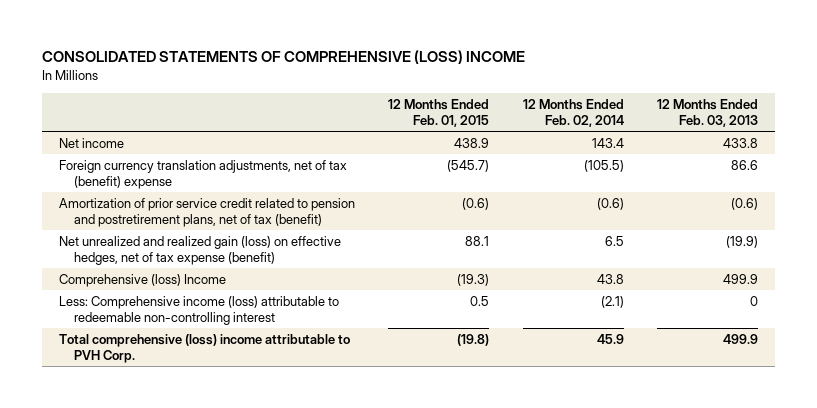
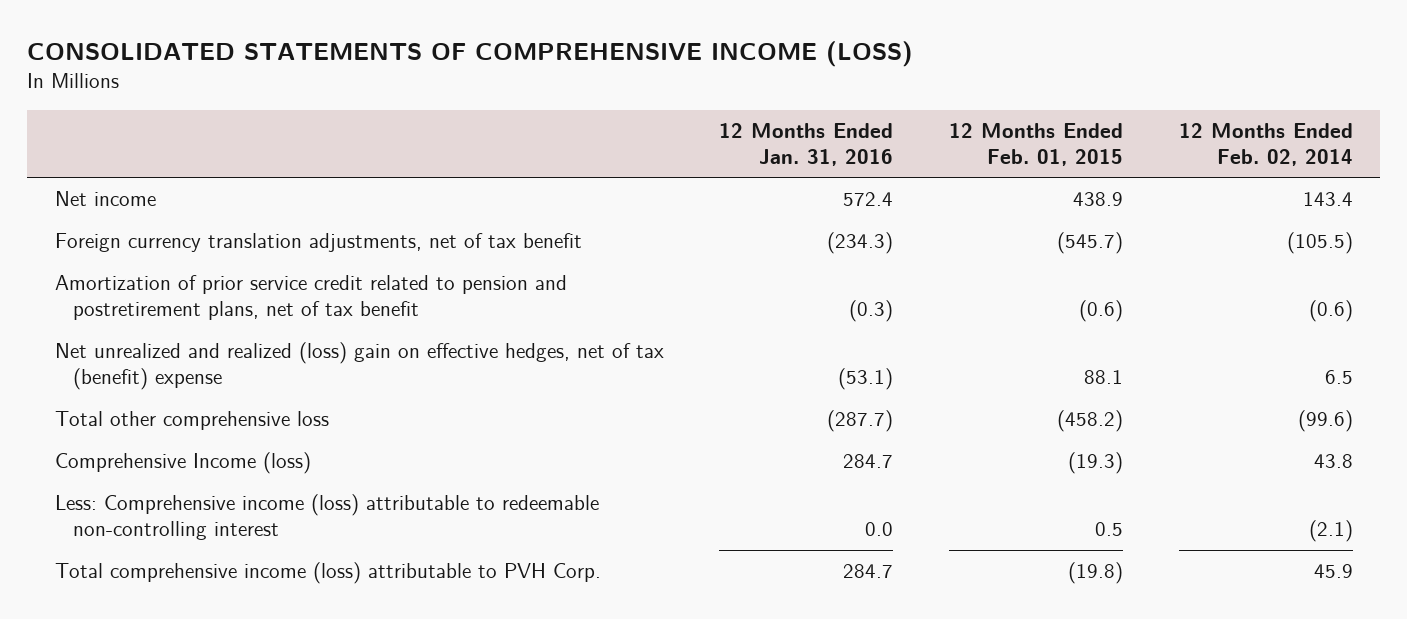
[41,50,525,65] CONSOLIDATED STATEMENTS OF COMPREHENSIVE (LOSS) INCOME -> [26,40,913,67] CONSOLIDATED STATEMENTS OF COMPREHENSIVE INCOME (LOSS)
[657,98,759,128] 12 Months Ended Feb. 03, 2013 -> none
none -> [719,122,894,166] 12 Months Ended Jan. 31, 2016
[58,159,347,190] Foreign currency translation adjustments, net of tax (benefit) expense -> [54,233,582,253] Foreign currency translation adjustments, net of tax benefit
[58,197,355,228] Amortization of prior service credit related to pension and postretirement plans, net of tax (benefit) -> [54,275,567,321] Amortization of prior service credit related to pension and postretirement plans, net of tax benefit
[58,235,341,266] Net unrealized and realized gain (loss) on effective hedges, net of tax expense (benefit) -> [54,342,664,391] Net unrealized and realized (loss) gain on effective hedges, net of tax (benefit) expense
none -> [54,411,329,431] Total other comprehensive loss
[58,273,226,287] Comprehensive (loss) Income -> [54,452,311,475] Comprehensive Income (loss)
[58,333,350,364] Total comprehensive (loss) income attributable to PVH Corp. -> [54,562,601,585] Total comprehensive income (loss) attributable to PVH Corp.

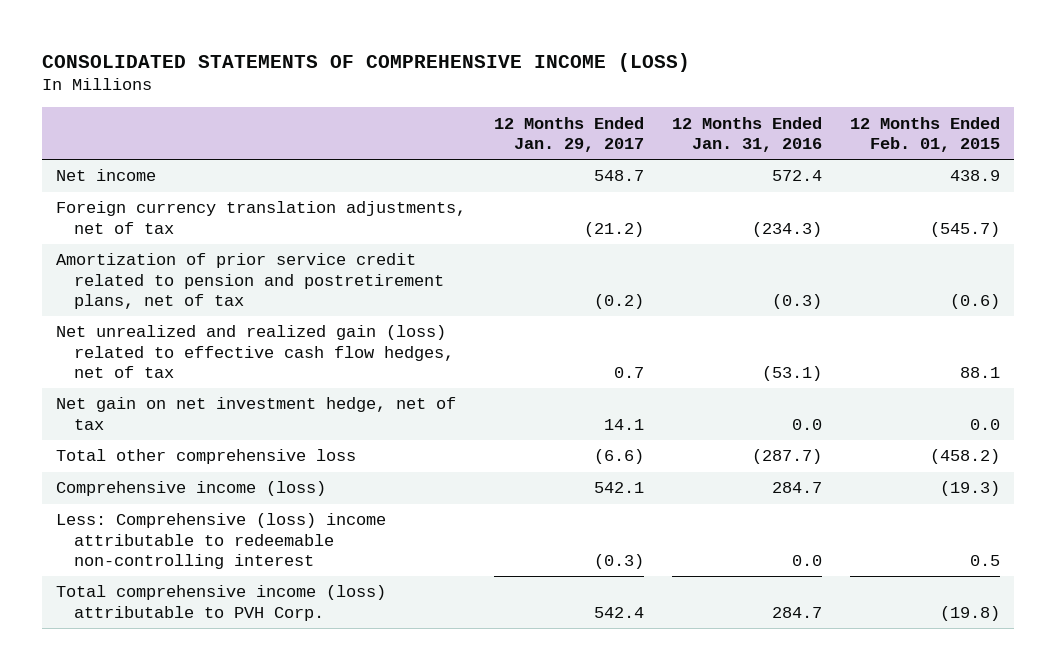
[1178,122,1353,166] 12 Months Ended Feb. 02, 2014 -> none
none -> [493,116,644,152] 12 Months Ended Jan. 29, 2017
[54,233,582,253] Foreign currency translation adjustments, net of tax benefit -> [55,201,466,234] Foreign currency translation adjustments, net of tax
[54,275,567,321] Amortization of prior service credit related to pension and postretirement plans, net of tax benefit -> [55,253,444,309] Amortization of prior service credit related to pension and postretirement plans, net of tax
[54,342,664,391] Net unrealized and realized (loss) gain on effective hedges, net of tax (benefit) expense -> [55,325,454,378] Net unrealized and realized gain (loss) related to effective cash flow hedges, net of tax
none -> [55,397,456,430] Net gain on net investment hedge, net of tax
[54,452,311,475] Comprehensive Income (loss) -> [55,481,326,497] Comprehensive income (loss)
[54,494,599,541] Less: Comprehensive income (loss) attributable to redeemable non-controlling interest -> [55,513,386,569] Less: Comprehensive (loss) income attributable to redeemable non-controlling interest

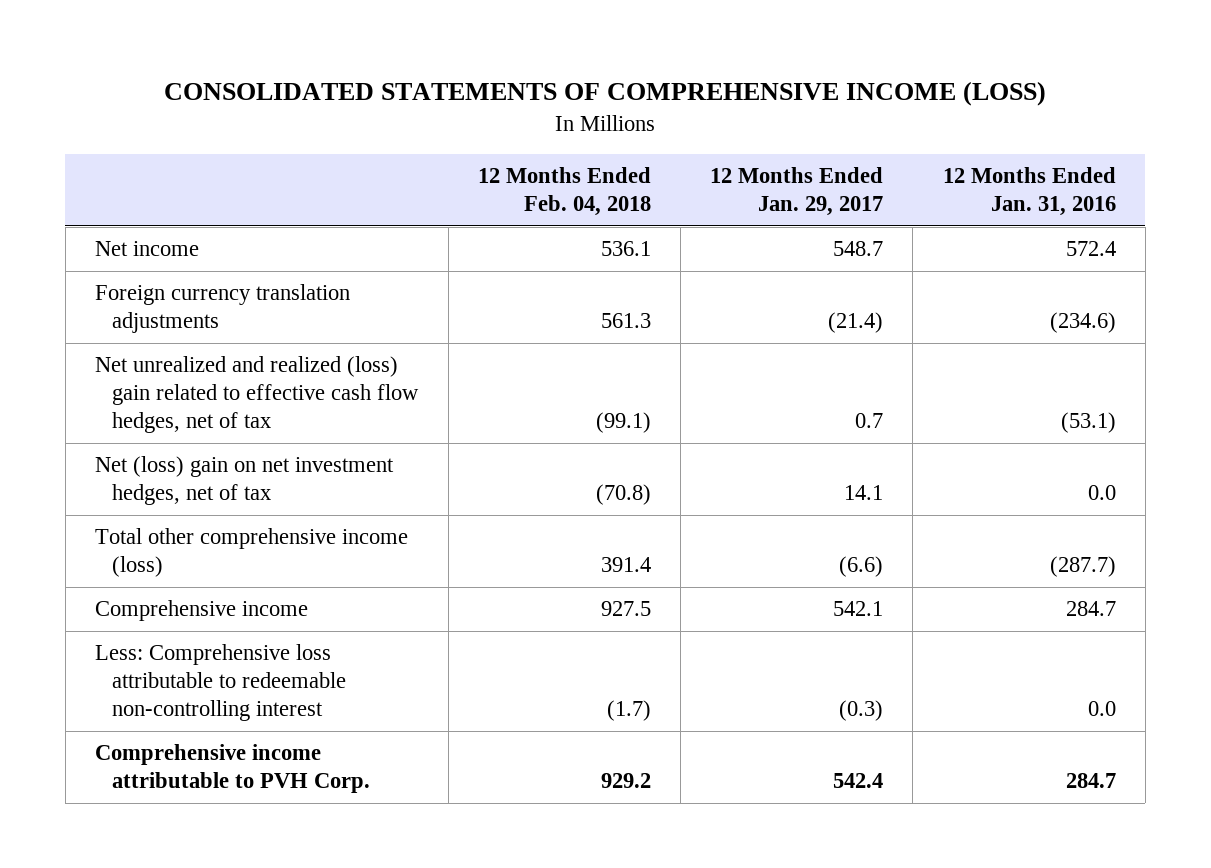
[850,116,1001,152] 12 Months Ended Feb. 01, 2015 -> none
none -> [477,167,651,217] 12 Months Ended Feb. 04, 2018
[55,253,444,309] Amortization of prior service credit related to pension and postretirement plans, net of tax -> none
[55,201,466,234] Foreign currency translation adjustments, net of tax -> [94,284,350,334] Foreign currency translation adjustments
[583,221,644,237] (21.2) -> [828,312,884,334] (21.4)
[752,221,823,237] (234.3) -> [1049,312,1116,334] (234.6)
[55,325,454,378] Net unrealized and realized gain (loss) related to effective cash flow hedges, net of tax -> [94,356,420,434] Net unrealized and realized (loss) gain related to effective cash flow hedges, net of tax
[55,397,456,430] Net gain on net investment hedge, net of tax -> [94,456,394,506] Net (loss) gain on net investment hedges, net of tax
[55,449,356,465] Total other comprehensive loss -> [94,528,408,578] Total other comprehensive income (loss)
[55,481,326,497] Comprehensive income (loss) -> [94,600,308,622] Comprehensive income
[55,513,386,569] Less: Comprehensive (loss) income attributable to redeemable non-controlling interest -> [94,644,347,722] Less: Comprehensive loss attributable to redeemable non-controlling interest
[55,585,386,621] Total comprehensive income (loss) attributable to PVH Corp. -> [94,744,371,794] Comprehensive income attributable to PVH Corp.

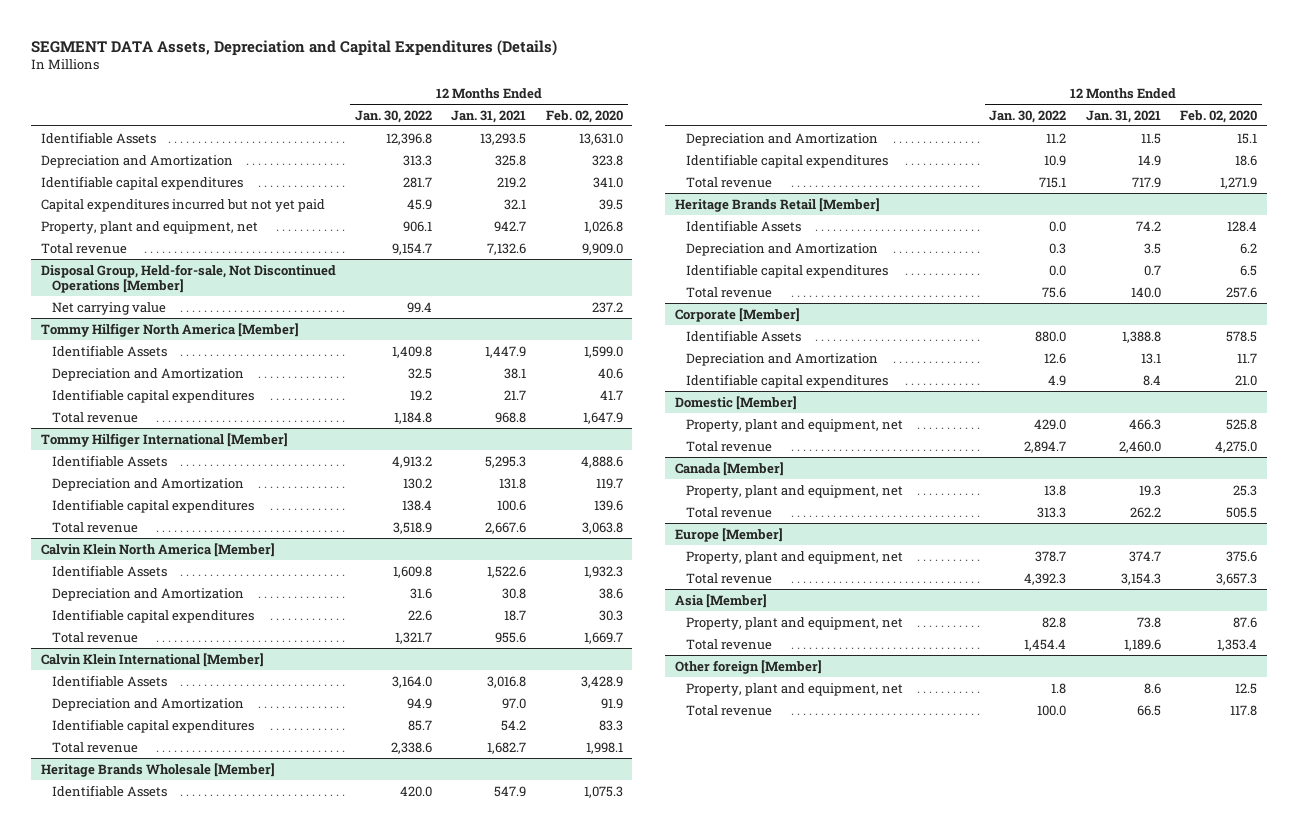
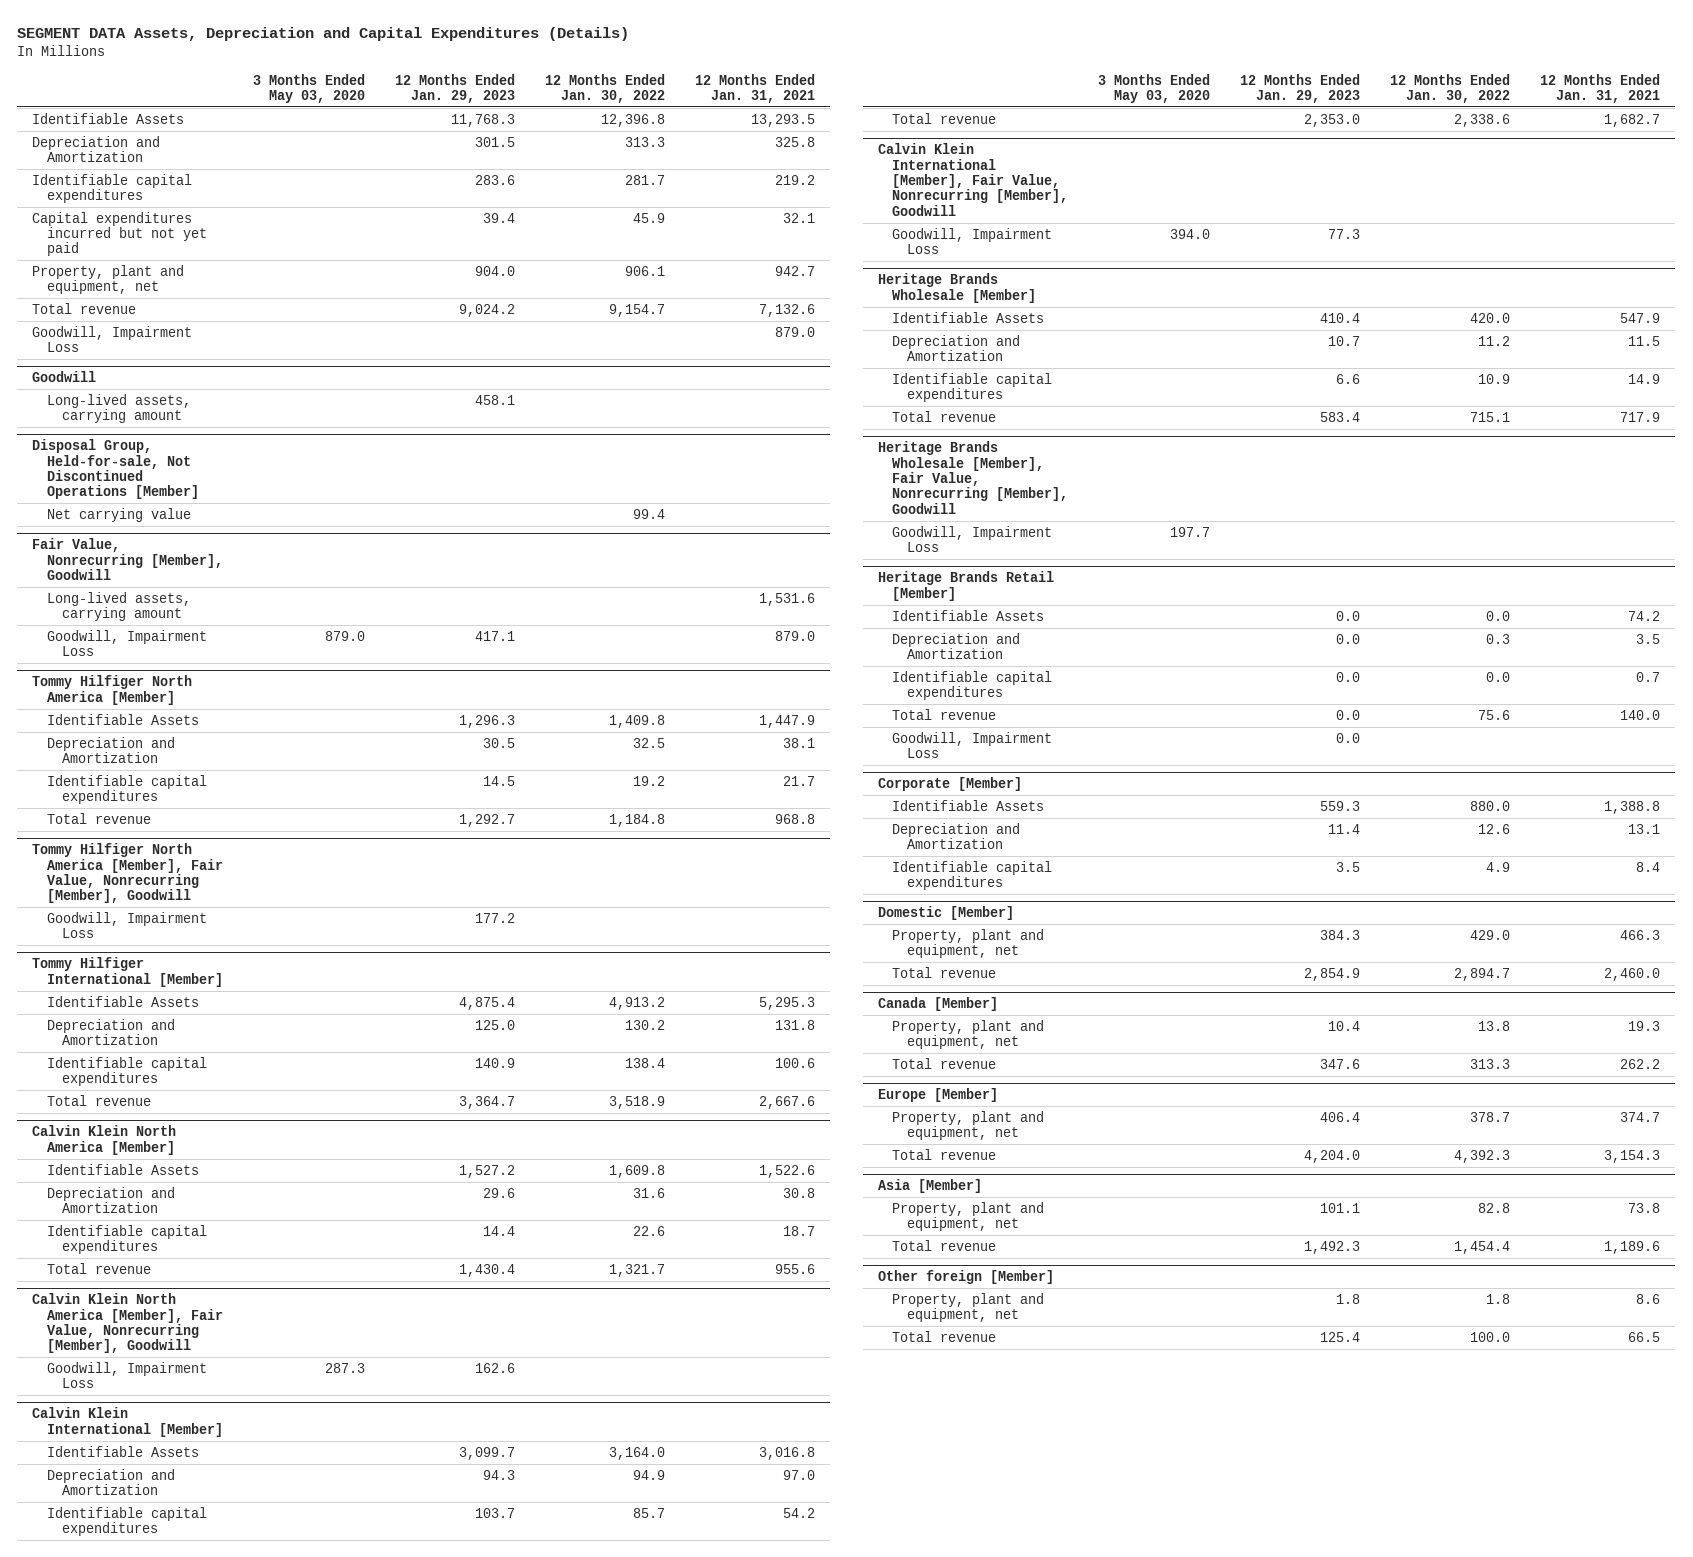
[545,109,623,123] Feb. 02, 2020 -> none
none -> [252,73,365,104] 3 Months Ended May 03, 2020
none -> [394,73,515,104] 12 Months Ended Jan. 29, 2023
none -> [32,325,193,352] Goodwill, Impairment Loss
none -> [32,371,97,383] Goodwill
none -> [46,393,191,423] Long-lived assets, carrying amount
none -> [32,538,223,580] Fair Value, Nonrecurring [Member], Goodwill
none -> [46,591,191,621] Long-lived assets, carrying amount
none -> [46,629,207,656] Goodwill, Impairment Loss
none -> [32,843,223,904] Tommy Hilfiger North America [Member], Fair Value, Nonrecurring [Member], Goodwill
none -> [46,911,207,938] Goodwill, Impairment Loss
none -> [32,1293,223,1354] Calvin Klein North America [Member], Fair Value, Nonrecurring [Member], Goodwill
none -> [46,1361,207,1388] Goodwill, Impairment Loss
none -> [877,143,1069,216] Calvin Klein International [Member], Fair Value, Nonrecurring [Member], Goodwill
none -> [892,227,1053,254] Goodwill, Impairment Loss
none -> [877,441,1069,514] Heritage Brands Wholesale [Member], Fair Value, Nonrecurring [Member], Goodwill
none -> [892,525,1053,552] Goodwill, Impairment Loss
none -> [892,731,1053,758] Goodwill, Impairment Loss

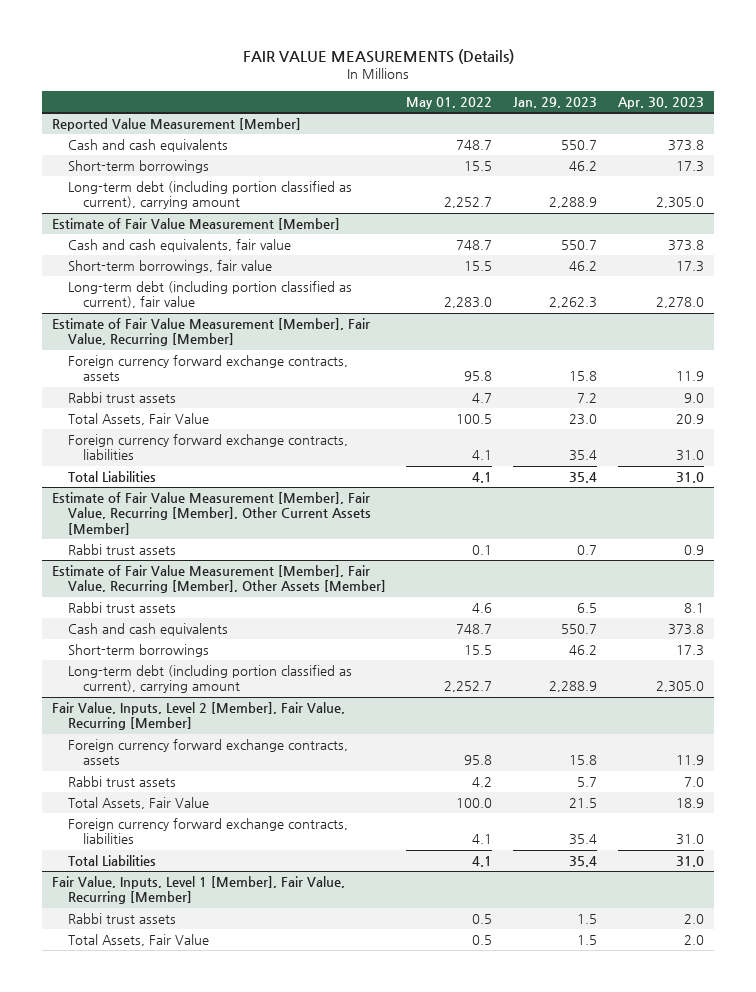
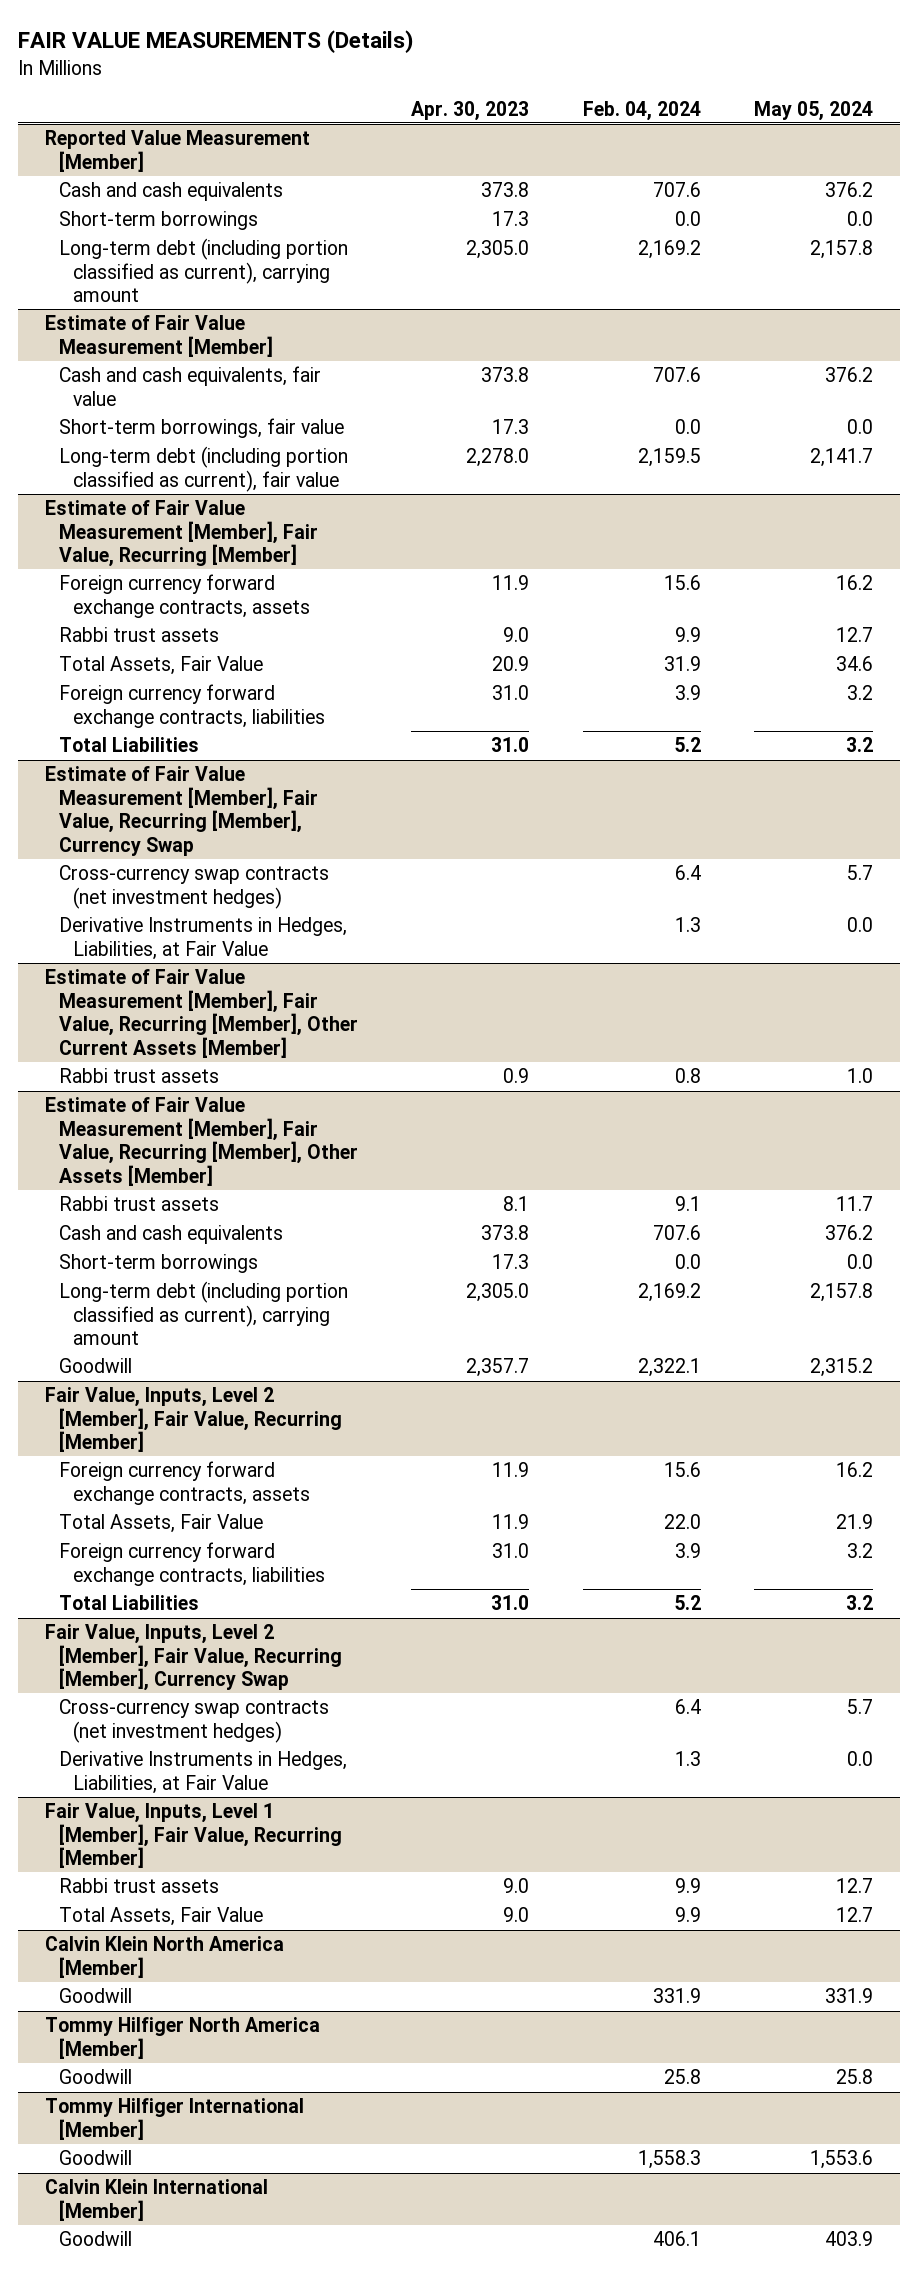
[406,97,493,110] May 01, 2022 -> none
[513,97,598,109] Jan. 29, 2023 -> none
none -> [582,100,701,121] Feb. 04, 2024
none -> [754,100,874,121] May 05, 2024
none -> [44,766,318,856] Estimate of Fair Value Measurement [Member], Fair Value, Recurring [Member], Currency Swap
none -> [58,865,329,909] Cross-currency swap contracts (net investment hedges)
none -> [58,917,347,960] Derivative Instruments in Hedges, Liabilities, at Fair Value
none -> [58,1358,132,1374] Goodwill
[67,776,176,788] Rabbi trust assets -> none
[675,798,704,809] 18.9 -> [492,1514,530,1530] 11.9
none -> [44,1624,342,1692] Fair Value, Inputs, Level 2 [Member], Fair Value, Recurring [Member], Currency Swap
none -> [58,1699,329,1743] Cross-currency swap contracts (net investment hedges)
none -> [58,1751,347,1794] Derivative Instruments in Hedges, Liabilities, at Fair Value
[683,914,704,925] 2.0 -> [503,1878,530,1894] 9.0
[683,935,704,946] 2.0 -> [503,1907,530,1923] 9.0
none -> [44,1936,284,1978] Calvin Klein North America [Member]
none -> [58,1988,132,2004] Goodwill
none -> [44,2017,320,2059] Tommy Hilfiger North America [Member]
none -> [58,2069,132,2085] Goodwill
none -> [44,2098,304,2140] Tommy Hilfiger International [Member]
none -> [58,2150,132,2166] Goodwill
none -> [44,2179,268,2221] Calvin Klein International [Member]
none -> [58,2231,132,2247] Goodwill

